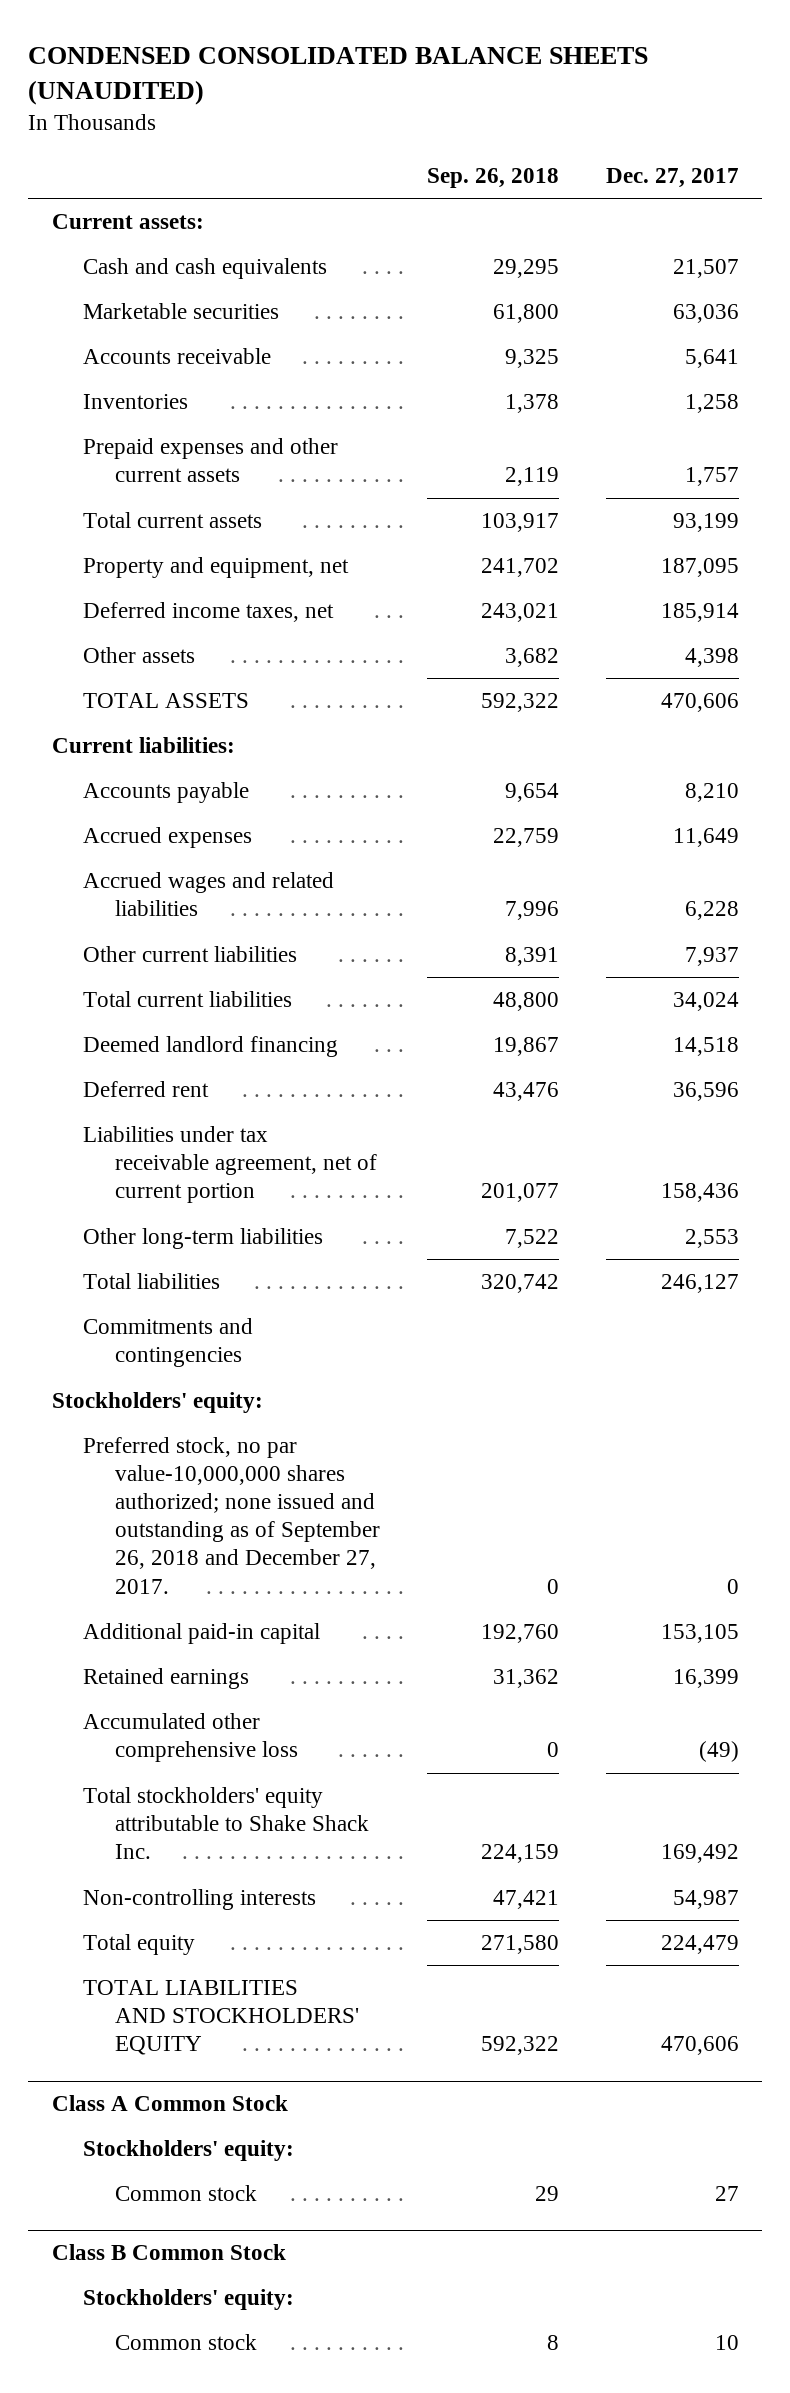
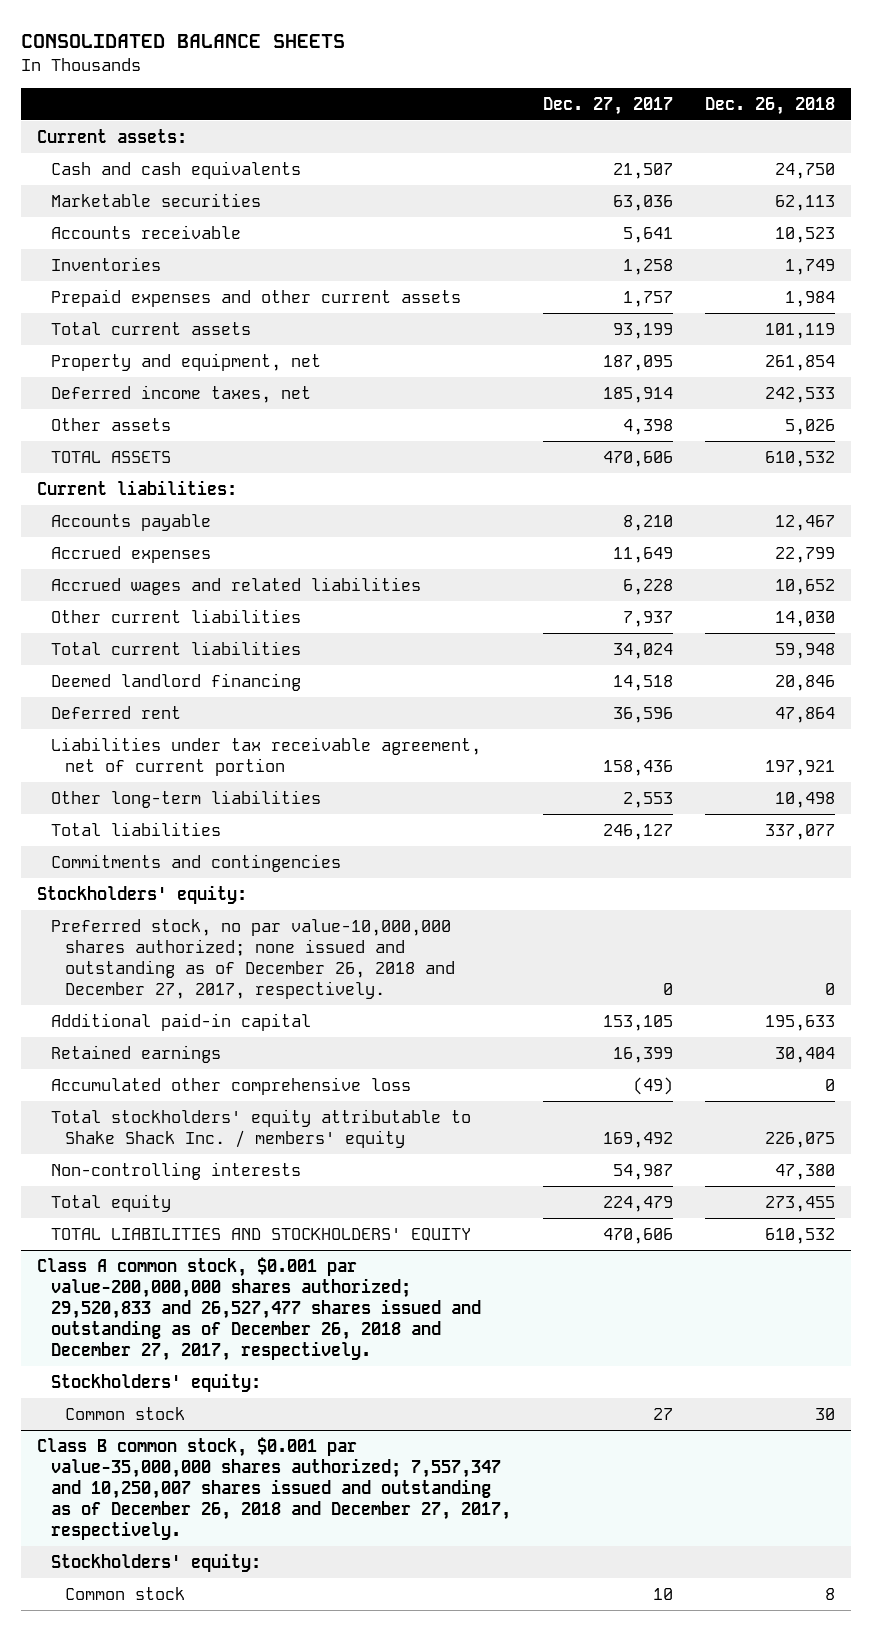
[28,46,649,106] CONDENSED CONSOLIDATED BALANCE SHEETS (UNAUDITED) -> [21,33,346,48] CONSOLIDATED BALANCE SHEETS
[426,167,559,188] Sep. 26, 2018 -> none
none -> [704,96,835,115] Dec. 26, 2018
[83,1437,381,1594] Preferred stock, no par value-10,000,000 shares authorized; none issued and outstanding as of September 26, 2018 and December 27, 2017. -> [51,918,456,999] Preferred stock, no par value-10,000,000 shares authorized; none issued and outstanding as of December 26, 2018 and December 27, 2017, respectively.
[83,1787,370,1860] Total stockholders' equity attributable to Shake Shack Inc. -> [51,1108,472,1148] Total stockholders' equity attributable to Shake Shack Inc. / members' equity
[51,2095,288,2112] Class A Common Stock -> [37,1256,482,1361] Class A common stock, $0.001 par value-200,000,000 shares authorized; 29,520,833 and 26,527,477 shares issued and outstanding as of December 26, 2018 and December 27, 2017, respectively.
[51,2244,286,2261] Class B Common Stock -> [37,1436,512,1540] Class B common stock, $0.001 par value-35,000,000 shares authorized; 7,557,347 and 10,250,007 shares issued and outstanding as of December 26, 2018 and December 27, 2017, respectively.

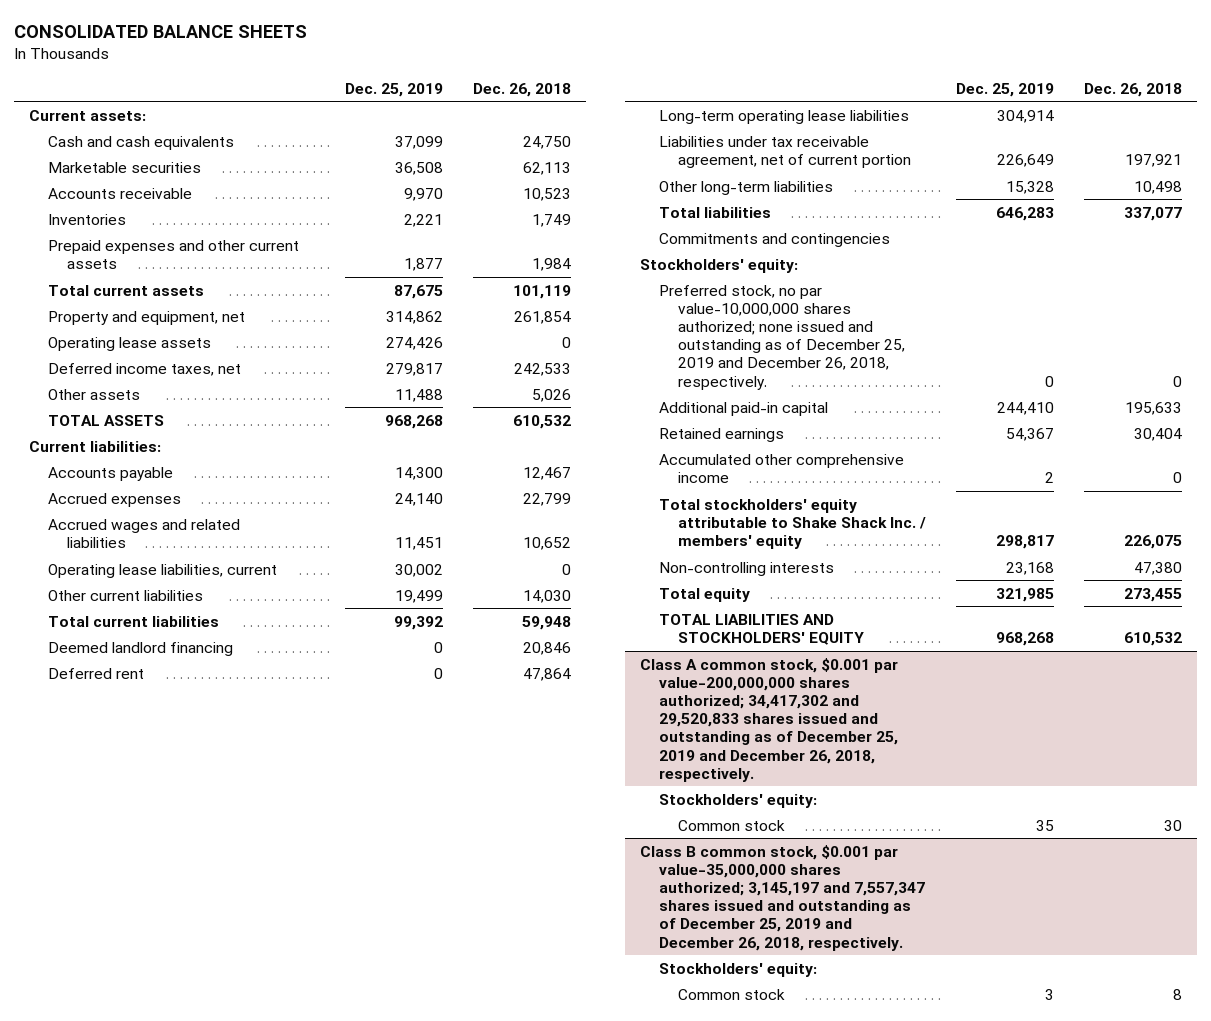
[543,96,674,115] Dec. 27, 2017 -> none
none -> [344,82,443,97] Dec. 25, 2019
none -> [47,336,211,351] Operating lease assets
none -> [47,563,277,578] Operating lease liabilities, current
none -> [659,109,910,124] Long-term operating lease liabilities
[51,918,456,999] Preferred stock, no par value-10,000,000 shares authorized; none issued and outstanding as of December 26, 2018 and December 27, 2017, respectively. -> [659,284,905,390] Preferred stock, no par value-10,000,000 shares authorized; none issued and outstanding as of December 25, 2019 and December 26, 2018, respectively.
[51,1076,412,1095] Accumulated other comprehensive loss -> [659,453,905,483] Accumulated other comprehensive income
[37,1256,482,1361] Class A common stock, $0.001 par value-200,000,000 shares authorized; 29,520,833 and 26,527,477 shares issued and outstanding as of December 26, 2018 and December 27, 2017, respectively. -> [640,657,899,782] Class A common stock, $0.001 par value-200,000,000 shares authorized; 34,417,302 and 29,520,833 shares issued and outstanding as of December 25, 2019 and December 26, 2018, respectively.
[37,1436,512,1540] Class B common stock, $0.001 par value-35,000,000 shares authorized; 7,557,347 and 10,250,007 shares issued and outstanding as of December 26, 2018 and December 27, 2017, respectively. -> [640,844,926,951] Class B common stock, $0.001 par value-35,000,000 shares authorized; 3,145,197 and 7,557,347 shares issued and outstanding as of December 25, 2019 and December 26, 2018, respectively.

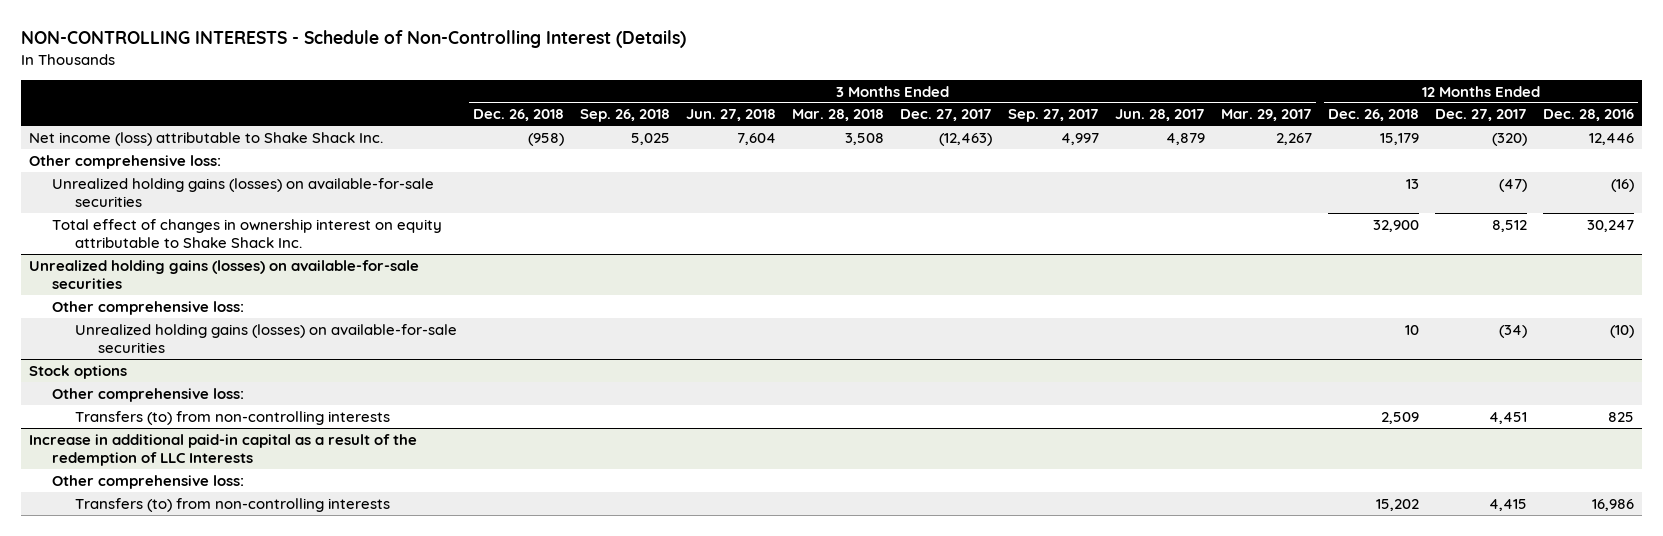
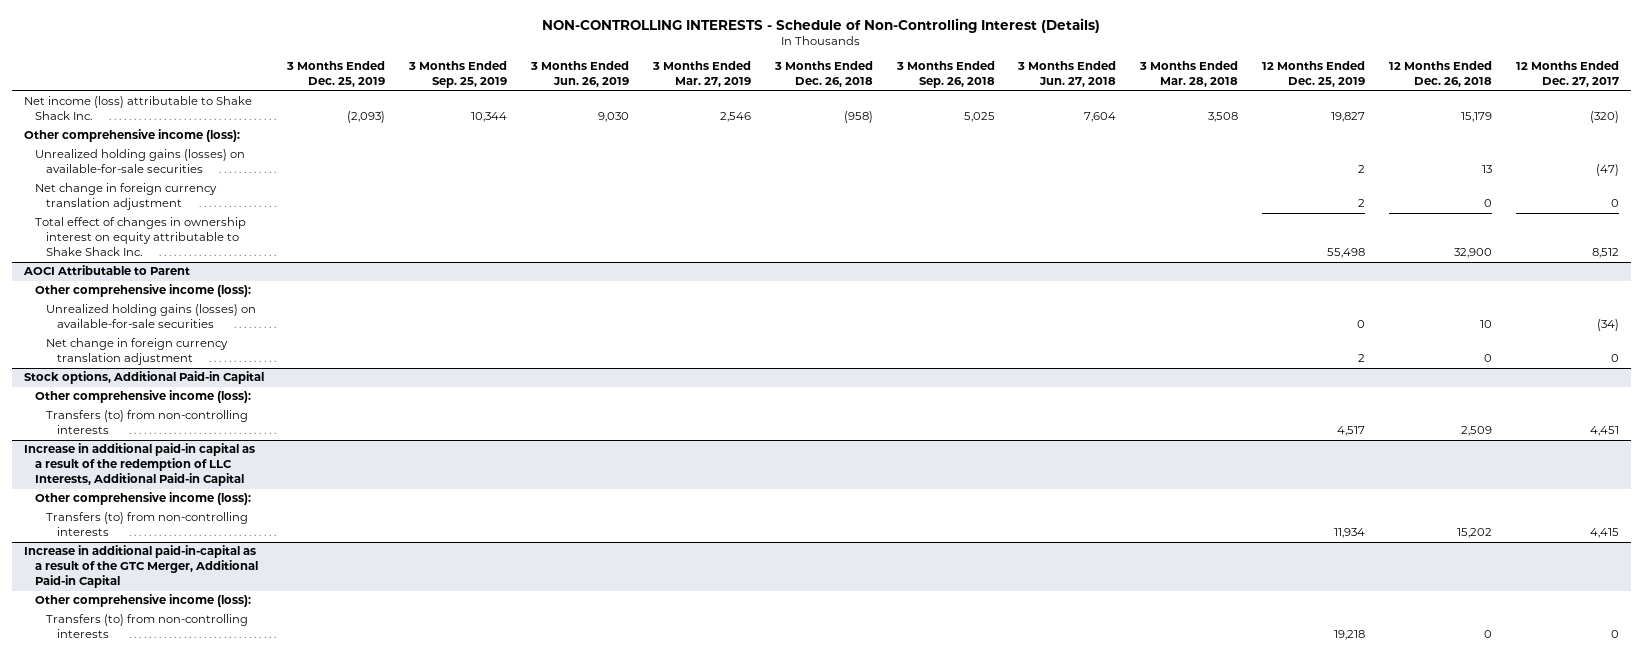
[900,109,993,122] Dec. 27, 2017 -> none
[1008,109,1100,123] Sep. 27, 2017 -> none
[1115,109,1206,122] Jun. 28, 2017 -> none
[1221,109,1313,122] Mar. 29, 2017 -> none
[1543,109,1635,122] Dec. 28, 2016 -> none
none -> [286,61,386,88] 3 Months Ended Dec. 25, 2019
none -> [408,61,508,89] 3 Months Ended Sep. 25, 2019
none -> [530,61,630,88] 3 Months Ended Jun. 26, 2019
none -> [651,61,751,88] 3 Months Ended Mar. 27, 2019
none -> [1262,61,1366,88] 12 Months Ended Dec. 25, 2019
[28,154,221,169] Other comprehensive loss: -> [23,129,240,143] Other comprehensive income (loss):
none -> [34,183,217,211] Net change in foreign currency translation adjustment
[28,259,419,289] Unrealized holding gains (losses) on available-for-sale securities -> [22,265,190,276] AOCI Attributable to Parent
[51,300,244,315] Other comprehensive loss: -> [34,284,251,298] Other comprehensive income (loss):
[28,364,127,379] Stock options -> none
none -> [46,338,229,366] Net change in foreign currency translation adjustment
none -> [23,371,264,385] Stock options, Additional Paid-in Capital
[51,387,244,402] Other comprehensive loss: -> [34,390,251,404] Other comprehensive income (loss):
[28,433,417,466] Increase in additional paid-in capital as a result of the redemption of LLC Interests -> [23,443,255,487] Increase in additional paid-in capital as a result of the redemption of LLC Interests, Additional Paid-in Capital
[51,474,244,489] Other comprehensive loss: -> [34,492,251,506] Other comprehensive income (loss):
none -> [23,545,258,589] Increase in additional paid-in-capital as a result of the GTC Merger, Additional Paid-in Capital
none -> [34,594,251,608] Other comprehensive income (loss):
none -> [46,614,249,639] Transfers (to) from non-controlling interests

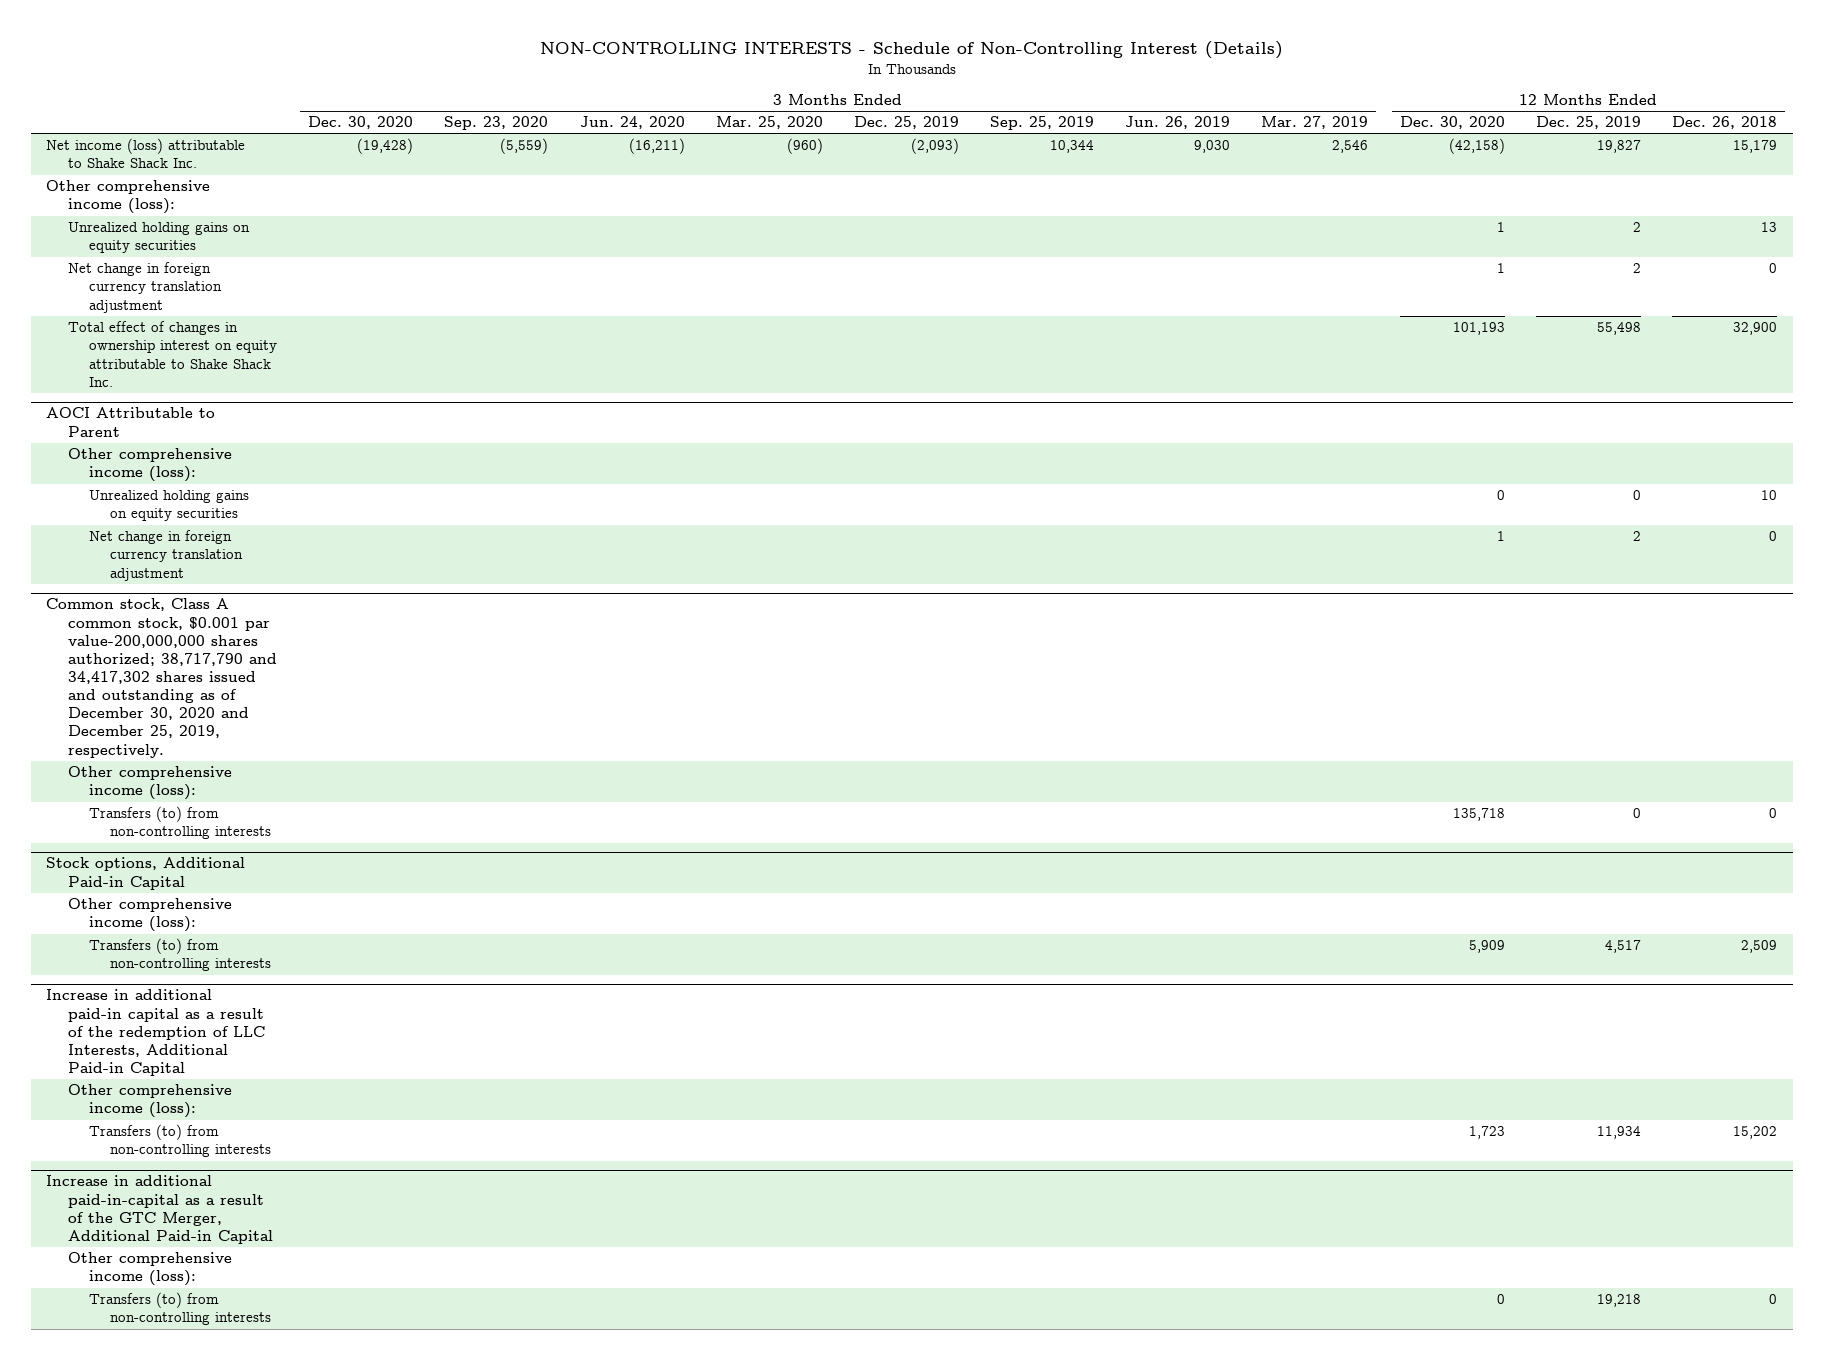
[773,61,873,88] 3 Months Ended Dec. 26, 2018 -> none
[895,61,995,89] 3 Months Ended Sep. 26, 2018 -> none
[1017,61,1117,88] 3 Months Ended Jun. 27, 2018 -> none
[1139,61,1239,88] 3 Months Ended Mar. 28, 2018 -> none
[1515,61,1619,88] 12 Months Ended Dec. 27, 2017 -> none
none -> [308,116,414,130] Dec. 30, 2020
none -> [444,116,549,131] Sep. 23, 2020
none -> [579,116,685,130] Jun. 24, 2020
none -> [715,116,823,130] Mar. 25, 2020
none -> [1399,116,1505,130] Dec. 30, 2020
[34,149,245,174] Unrealized holding gains (losses) on available-for-sale securities -> [67,222,250,254] Unrealized holding gains on equity securities
[46,304,257,329] Unrealized holding gains (losses) on available-for-sale securities -> [89,490,250,522] Unrealized holding gains on equity securities
none -> [46,598,277,758] Common stock, Class A common stock, $0.001 par value-200,000,000 shares authorized; 38,717,790 and 34,417,302 shares issued and outstanding as of December 30, 2020 and December 25, 2019, respectively.
none -> [67,766,232,801] Other comprehensive income (loss):
none -> [89,806,272,840] Transfers (to) from non-controlling interests

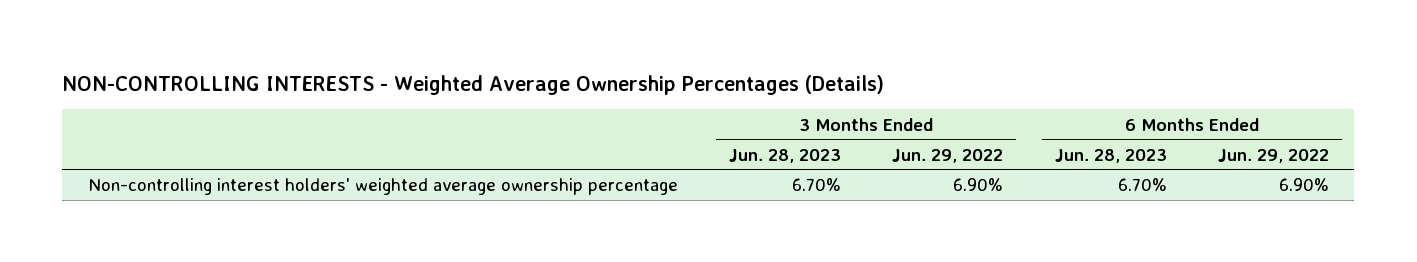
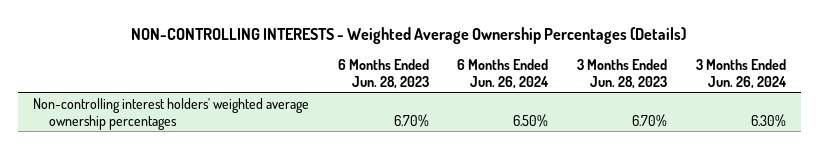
[892,148,1004,163] Jun. 29, 2022 -> none
[1217,148,1329,163] Jun. 29, 2022 -> none
none -> [457,58,550,89] 6 Months Ended Jun. 26, 2024
none -> [696,58,788,89] 3 Months Ended Jun. 26, 2024
[87,178,678,196] Non-controlling interest holders' weighted average ownership percentage -> [32,97,309,130] Non-controlling interest holders' weighted average ownership percentages

